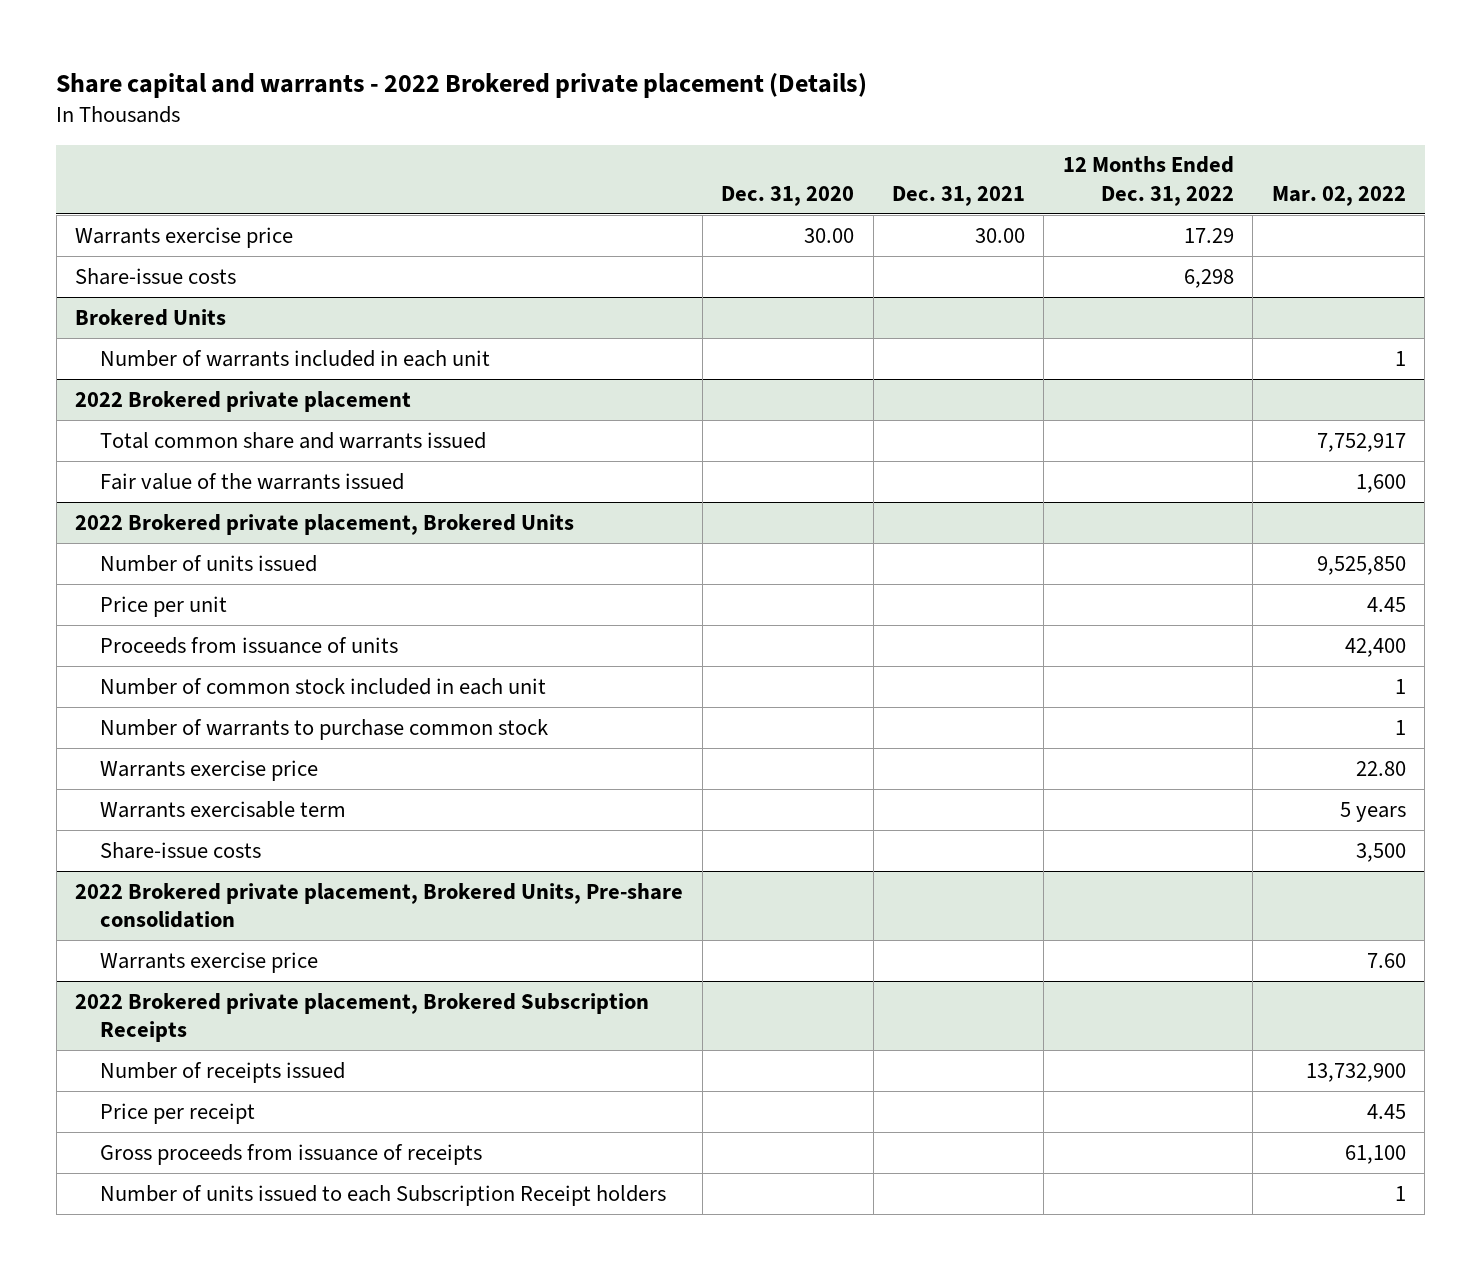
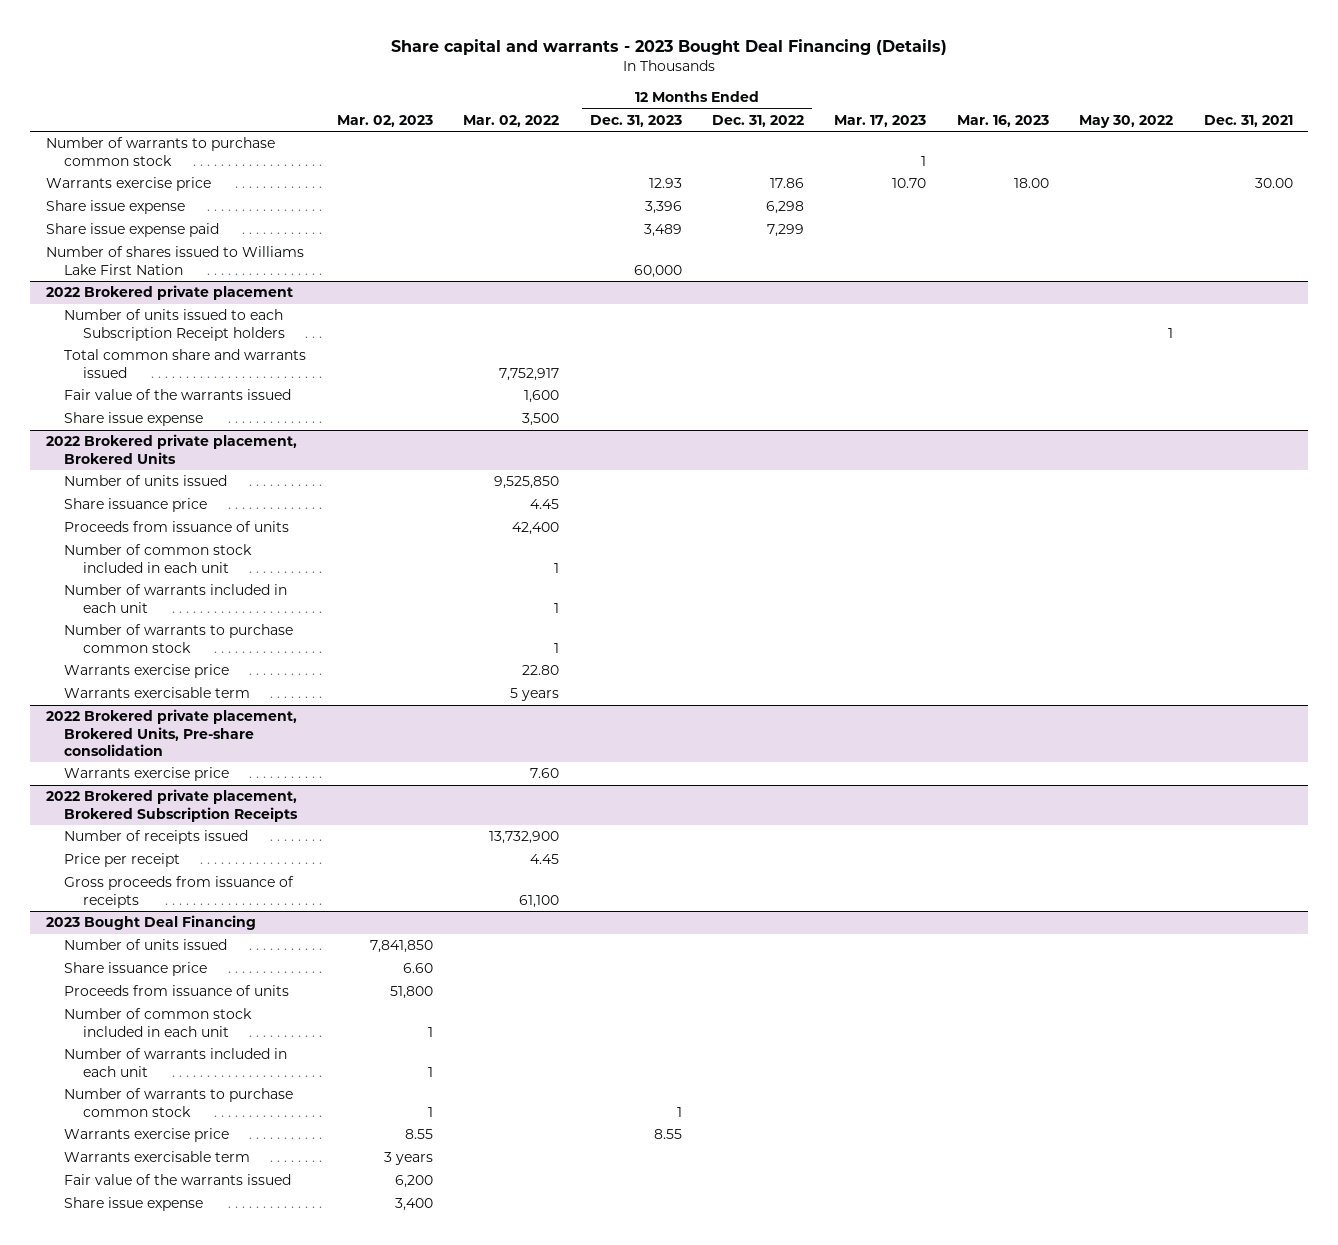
[56,72,868,98] Share capital and warrants - 2022 Brokered private placement (Details) -> [391,39,948,56] Share capital and warrants - 2023 Bought Deal Financing (Details)
[721,185,855,206] Dec. 31, 2020 -> none
none -> [336,114,433,127] Mar. 02, 2023
none -> [589,114,682,127] Dec. 31, 2023
none -> [834,114,927,127] Mar. 17, 2023
none -> [956,114,1049,127] Mar. 16, 2023
none -> [1079,114,1174,128] May 30, 2022
[75,308,227,326] Brokered Units -> none
[100,349,491,367] Number of warrants included in each unit -> none
none -> [45,137,275,166] Number of warrants to purchase common stock
[1183,227,1234,243] 17.29 -> [770,178,805,189] 17.86
[75,267,237,285] Share-issue costs -> [45,200,185,215] Share issue expense
none -> [45,223,219,238] Share issue expense paid
none -> [45,246,304,275] Number of shares issued to Williams Lake First Nation
none -> [64,309,286,341] Number of units issued to each Subscription Receipt holders
none -> [64,412,204,427] Share issue expense
[100,595,228,617] Price per unit -> [64,498,208,513] Share issuance price
none -> [64,584,288,613] Number of warrants included in each unit
[100,841,262,859] Share-issue costs -> none
[100,1184,667,1206] Number of units issued to each Subscription Receipt holders -> none
none -> [45,915,256,931] 2023 Bought Deal Financing
none -> [64,939,228,951] Number of units issued
none -> [64,962,208,977] Share issuance price
none -> [64,985,290,997] Proceeds from issuance of units
none -> [64,1008,253,1037] Number of common stock included in each unit
none -> [64,1048,288,1077] Number of warrants included in each unit
none -> [64,1088,294,1117] Number of warrants to purchase common stock
none -> [64,1128,230,1143] Warrants exercise price
none -> [64,1151,251,1163] Warrants exercisable term
none -> [64,1174,292,1186] Fair value of the warrants issued
none -> [64,1197,204,1212] Share issue expense

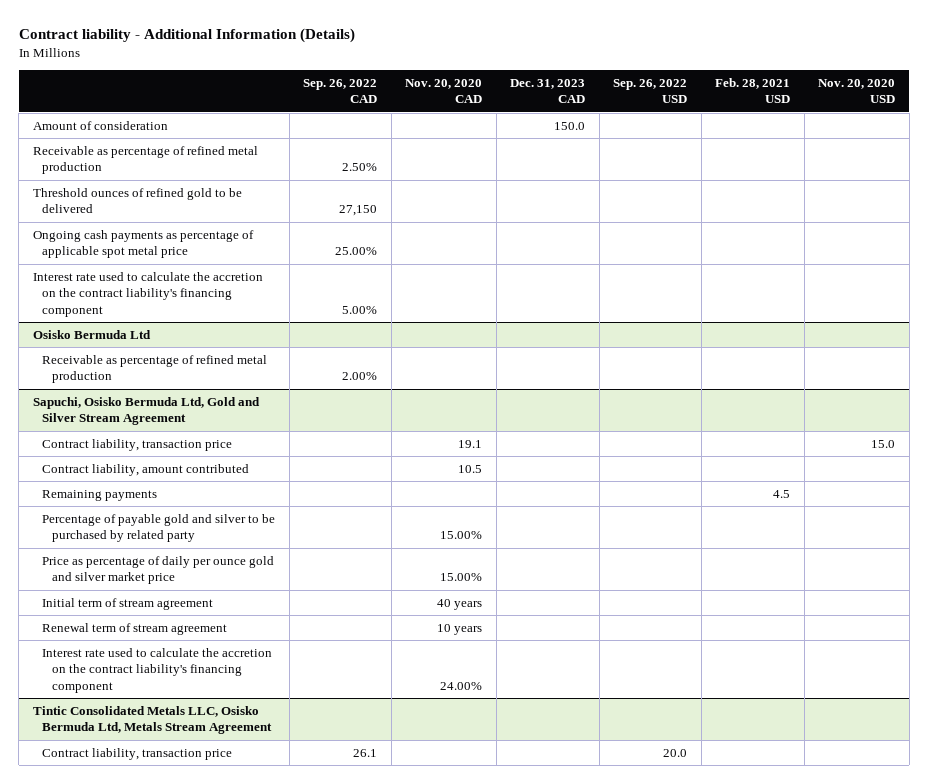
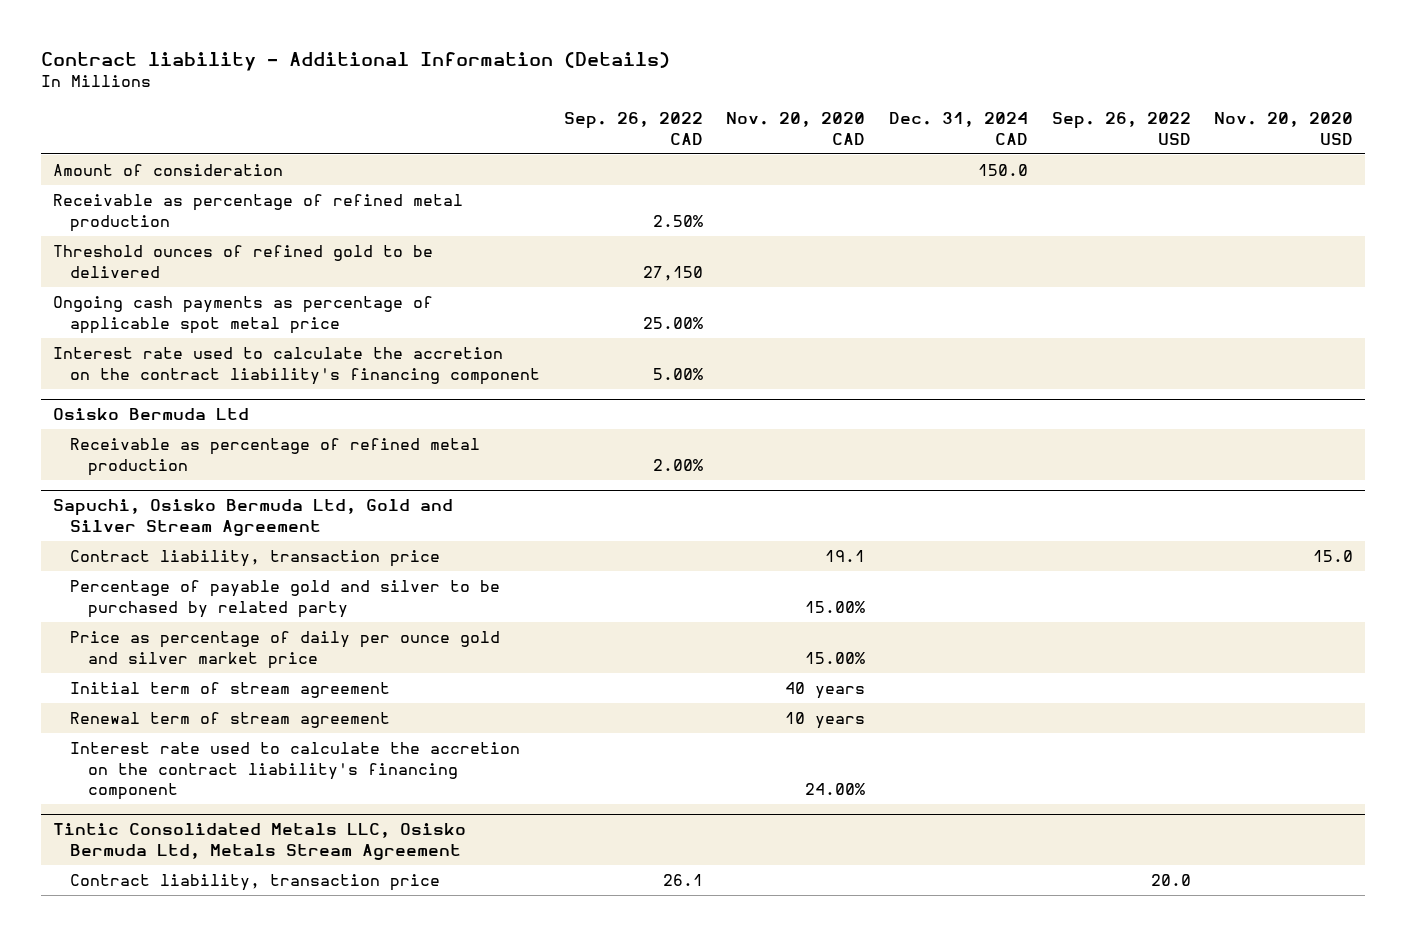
[510,78,586,104] Dec. 31, 2023 CAD -> none
[715,77,791,104] Feb. 28, 2021 USD -> none
none -> [889,112,1029,145] Dec. 31, 2024 CAD
[42,463,250,476] Contract liability, amount contributed -> none
[42,489,158,501] Remaining payments -> none

